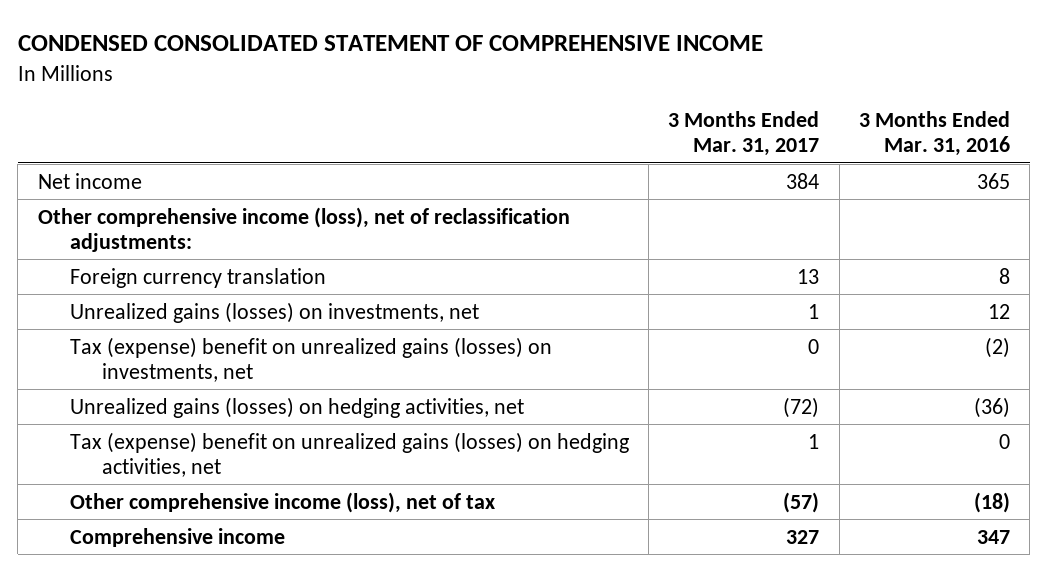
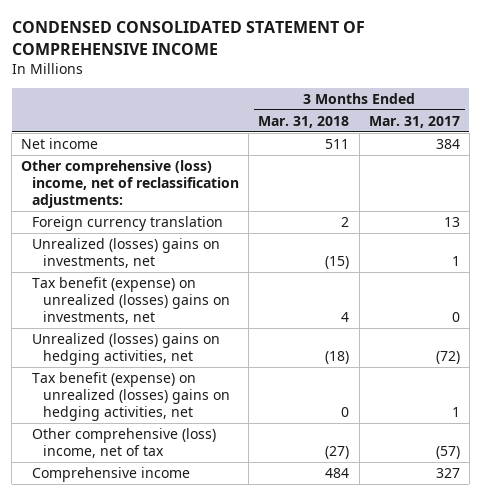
[859,111,1011,157] 3 Months Ended Mar. 31, 2016 -> none
none -> [258,115,350,128] Mar. 31, 2018
[37,206,570,252] Other comprehensive income (loss), net of reclassification adjustments: -> [21,160,240,209] Other comprehensive (loss) income, net of reclassification adjustments:
[69,301,479,323] Unrealized gains (losses) on investments, net -> [32,238,221,269] Unrealized (losses) gains on investments, net
[69,336,552,382] Tax (expense) benefit on unrealized gains (losses) on investments, net -> [32,277,230,325] Tax benefit (expense) on unrealized (losses) gains on investments, net
[69,396,524,418] Unrealized gains (losses) on hedging activities, net -> [32,333,221,366] Unrealized (losses) gains on hedging activities, net
[69,431,629,477] Tax (expense) benefit on unrealized gains (losses) on hedging activities, net -> [32,372,230,422] Tax benefit (expense) on unrealized (losses) gains on hedging activities, net
[69,491,495,513] Other comprehensive income (loss), net of tax -> [32,428,217,459] Other comprehensive (loss) income, net of tax

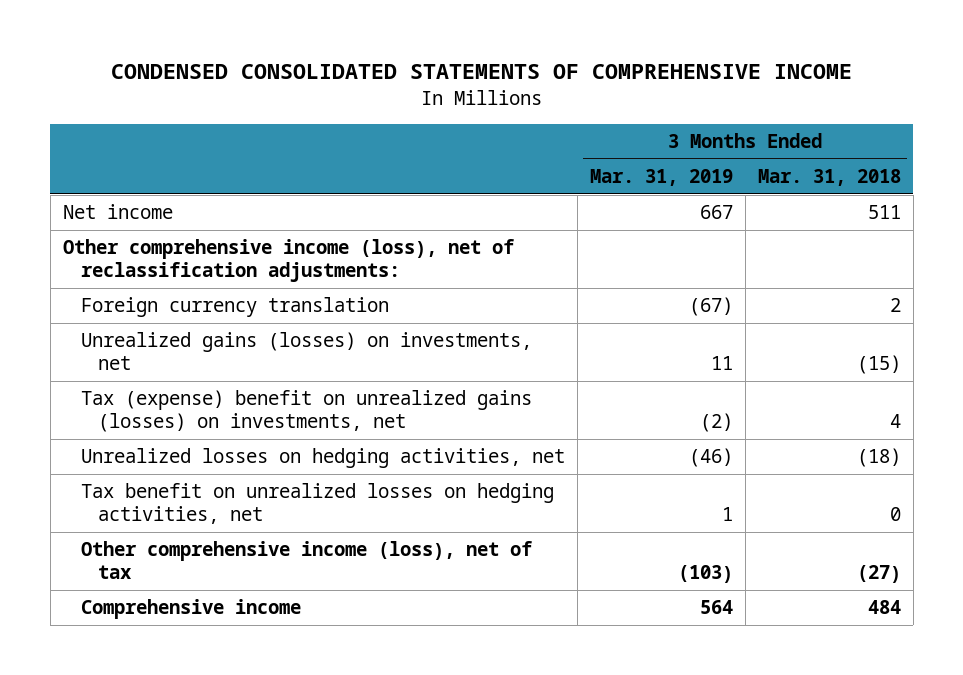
[11,21,365,55] CONDENSED CONSOLIDATED STATEMENT OF COMPREHENSIVE INCOME -> [110,64,852,80] CONDENSED CONSOLIDATED STATEMENTS OF COMPREHENSIVE INCOME
[368,115,460,128] Mar. 31, 2017 -> none
none -> [589,169,733,187] Mar. 31, 2019
[21,160,240,209] Other comprehensive (loss) income, net of reclassification adjustments: -> [62,239,515,283] Other comprehensive income (loss), net of reclassification adjustments:
[32,238,221,269] Unrealized (losses) gains on investments, net -> [80,332,532,371] Unrealized gains (losses) on investments, net
[32,277,230,325] Tax benefit (expense) on unrealized (losses) gains on investments, net -> [80,390,532,433] Tax (expense) benefit on unrealized gains (losses) on investments, net
[32,333,221,366] Unrealized (losses) gains on hedging activities, net -> [80,448,565,469] Unrealized losses on hedging activities, net
[32,372,230,422] Tax benefit (expense) on unrealized (losses) gains on hedging activities, net -> [80,483,554,525] Tax benefit on unrealized losses on hedging activities, net
[32,428,217,459] Other comprehensive (loss) income, net of tax -> [80,541,533,580] Other comprehensive income (loss), net of tax

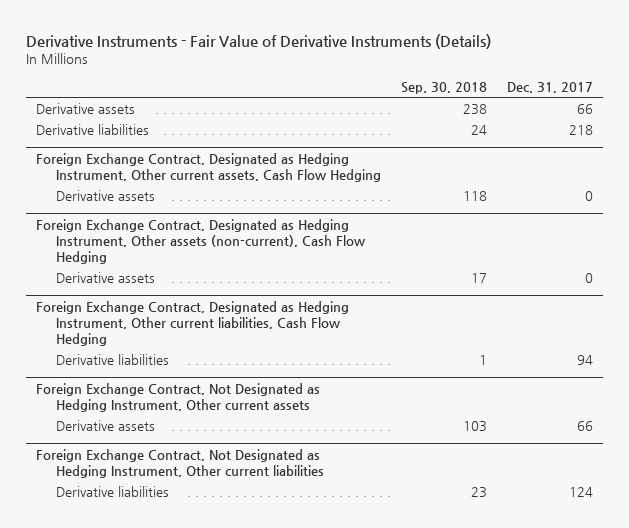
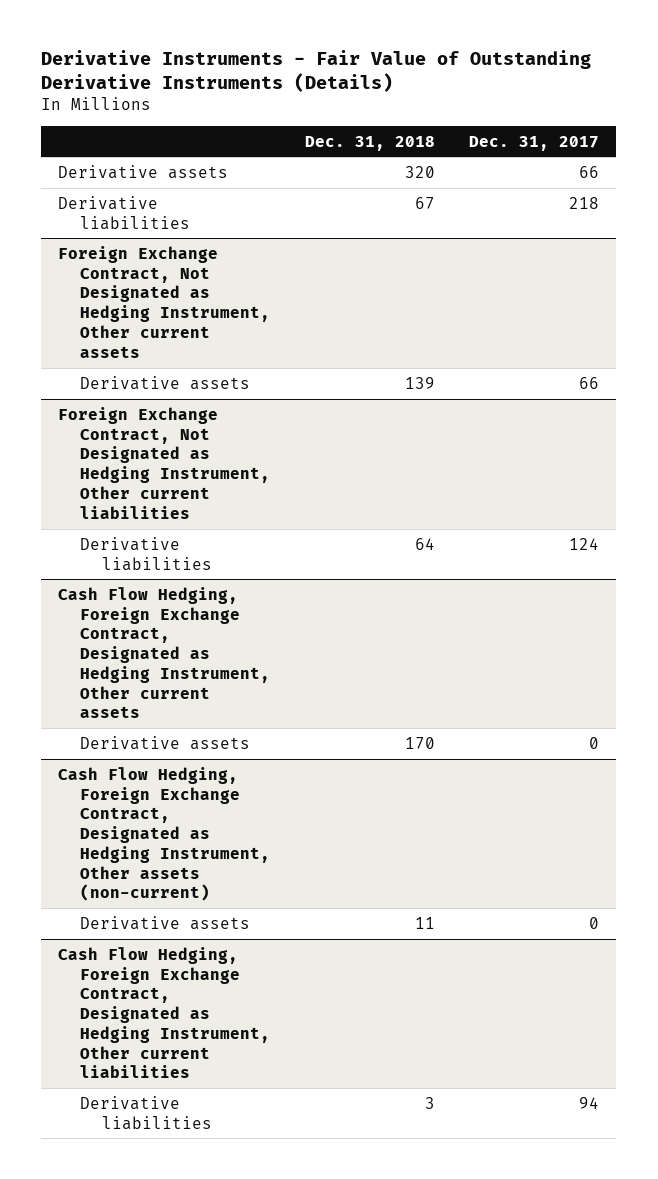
[25,33,491,49] Derivative Instruments - Fair Value of Derivative Instruments (Details) -> [41,50,592,93] Derivative Instruments - Fair Value of Outstanding Derivative Instruments (Details)
[400,82,487,95] Sep. 30, 2018 -> none
none -> [304,135,435,151] Dec. 31, 2018
[35,153,381,182] Foreign Exchange Contract, Designated as Hedging Instrument, Other current assets, Cash Flow Hedging -> none
[55,190,155,202] Derivative assets -> none
[35,219,366,264] Foreign Exchange Contract, Designated as Hedging Instrument, Other assets (non-current), Cash Flow Hedging -> none
[55,272,155,284] Derivative assets -> none
[35,301,349,346] Foreign Exchange Contract, Designated as Hedging Instrument, Other current liabilities, Cash Flow Hedging -> none
[55,354,169,366] Derivative liabilities -> none
none -> [58,586,271,719] Cash Flow Hedging, Foreign Exchange Contract, Designated as Hedging Instrument, Other current assets
none -> [80,735,251,750] Derivative assets
none -> [58,766,271,902] Cash Flow Hedging, Foreign Exchange Contract, Designated as Hedging Instrument, Other assets (non-current)
none -> [80,915,251,930] Derivative assets
none -> [58,946,271,1079] Cash Flow Hedging, Foreign Exchange Contract, Designated as Hedging Instrument, Other current liabilities
none -> [80,1095,212,1130] Derivative liabilities

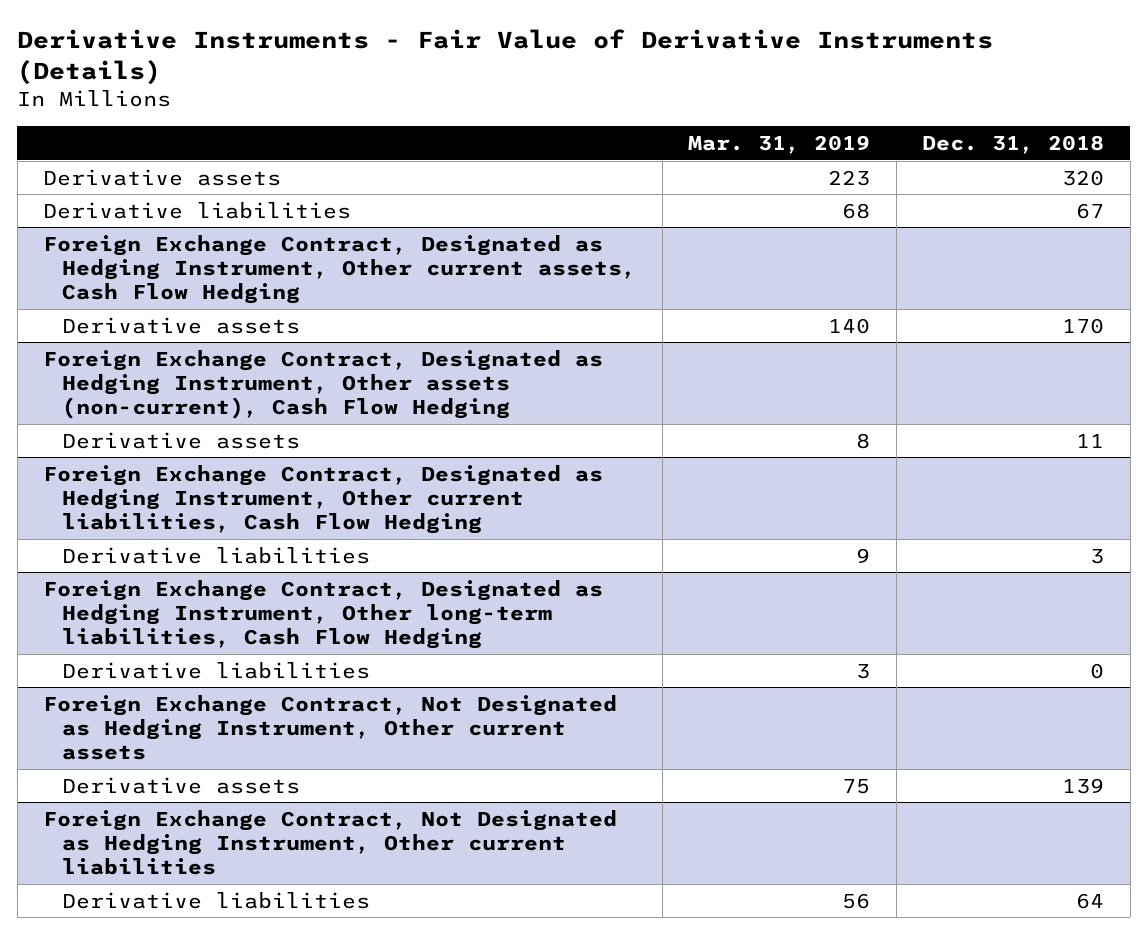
[41,50,592,93] Derivative Instruments - Fair Value of Outstanding Derivative Instruments (Details) -> [17,29,994,86] Derivative Instruments - Fair Value of Derivative Instruments (Details)
[469,135,600,151] Dec. 31, 2017 -> none
none -> [688,135,871,155] Mar. 31, 2019
none -> [43,234,637,304] Foreign Exchange Contract, Designated as Hedging Instrument, Other current assets, Cash Flow Hedging
none -> [62,316,301,334] Derivative assets
none -> [43,349,604,419] Foreign Exchange Contract, Designated as Hedging Instrument, Other assets (non-current), Cash Flow Hedging
none -> [62,431,301,449] Derivative assets
none -> [43,464,604,534] Foreign Exchange Contract, Designated as Hedging Instrument, Other current liabilities, Cash Flow Hedging
none -> [62,546,371,564] Derivative liabilities
none -> [43,579,604,649] Foreign Exchange Contract, Designated as Hedging Instrument, Other long-term liabilities, Cash Flow Hedging
none -> [62,661,371,679] Derivative liabilities
[58,586,271,719] Cash Flow Hedging, Foreign Exchange Contract, Designated as Hedging Instrument, Other current assets -> none
[80,735,251,750] Derivative assets -> none
[58,766,271,902] Cash Flow Hedging, Foreign Exchange Contract, Designated as Hedging Instrument, Other assets (non-current) -> none
[80,915,251,930] Derivative assets -> none
[58,946,271,1079] Cash Flow Hedging, Foreign Exchange Contract, Designated as Hedging Instrument, Other current liabilities -> none
[80,1095,212,1130] Derivative liabilities -> none

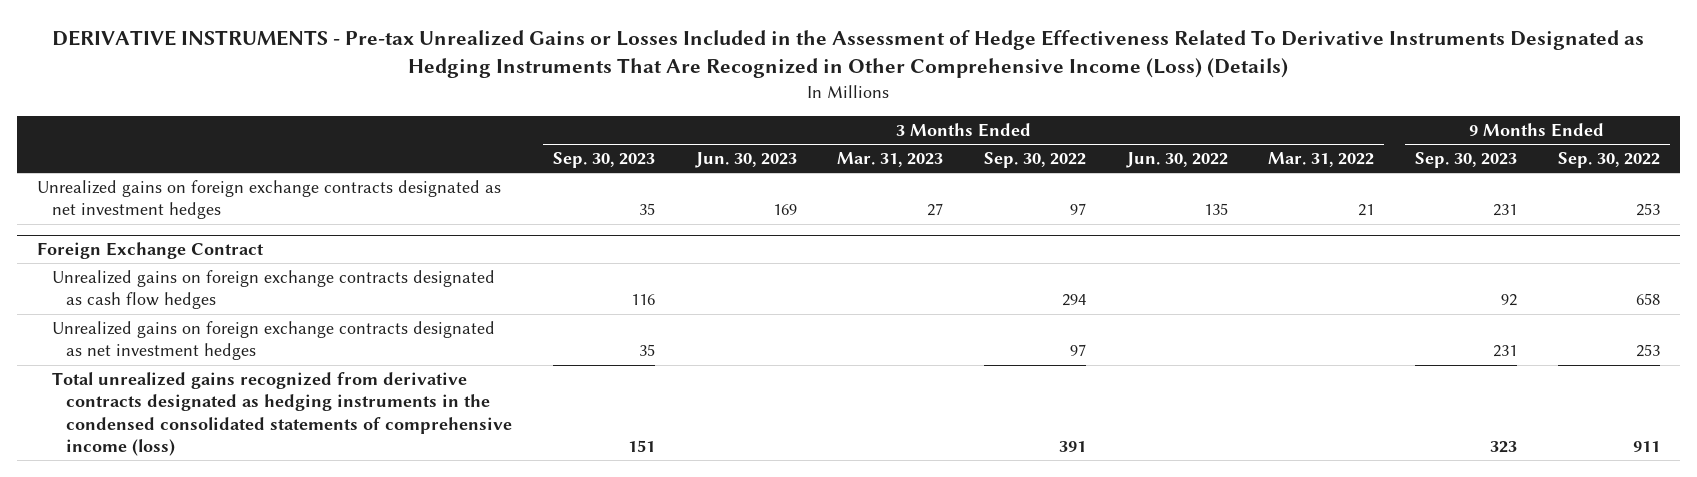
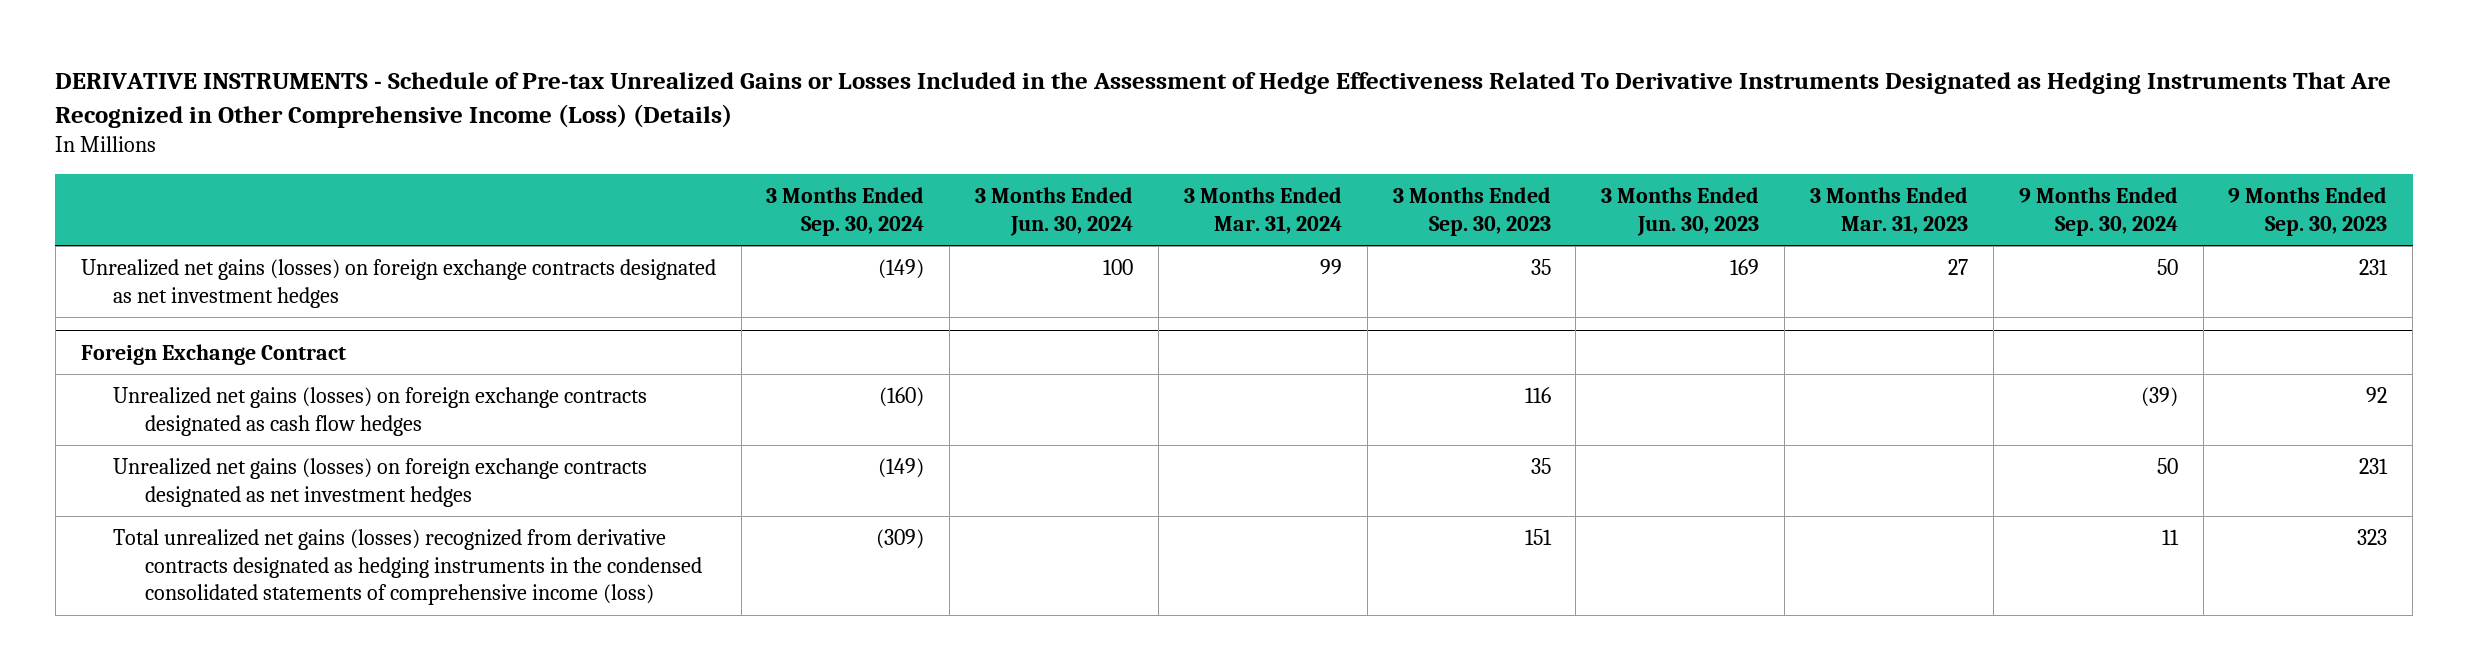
[52,30,1645,79] DERIVATIVE INSTRUMENTS - Pre-tax Unrealized Gains or Losses Included in the Assessment of Hedge Effectiveness Related To Derivative Instruments Designated as Hedging Instruments That Are Recognized in Other Comprehensive Income (Loss) (Details) -> [55,72,2392,128] DERIVATIVE INSTRUMENTS - Schedule of Pre-tax Unrealized Gains or Losses Included in the Assessment of Hedge Effectiveness Related To Derivative Instruments Designated as Hedging Instruments That Are Recognized in Other Comprehensive Income (Loss) (Details)
[983,152,1086,169] Sep. 30, 2022 -> none
[1125,152,1228,169] Jun. 30, 2022 -> none
[1268,152,1375,168] Mar. 31, 2022 -> none
[1557,152,1660,169] Sep. 30, 2022 -> none
none -> [766,187,925,236] 3 Months Ended Sep. 30, 2024
none -> [975,187,1134,236] 3 Months Ended Jun. 30, 2024
none -> [1183,187,1342,234] 3 Months Ended Mar. 31, 2024
none -> [2018,187,2178,236] 9 Months Ended Sep. 30, 2024
[37,180,502,220] Unrealized gains on foreign exchange contracts designated as net investment hedges -> [80,259,716,308] Unrealized net gains (losses) on foreign exchange contracts designated as net investment hedges
[51,270,495,310] Unrealized gains on foreign exchange contracts designated as cash flow hedges -> [112,387,647,436] Unrealized net gains (losses) on foreign exchange contracts designated as cash flow hedges
[51,321,495,361] Unrealized gains on foreign exchange contracts designated as net investment hedges -> [112,458,647,507] Unrealized net gains (losses) on foreign exchange contracts designated as net investment hedges
[51,372,513,457] Total unrealized gains recognized from derivative contracts designated as hedging instruments in the condensed consolidated statements of comprehensive income (loss) -> [112,529,702,606] Total unrealized net gains (losses) recognized from derivative contracts designated as hedging instruments in the condensed consolidated statements of comprehensive income (loss)

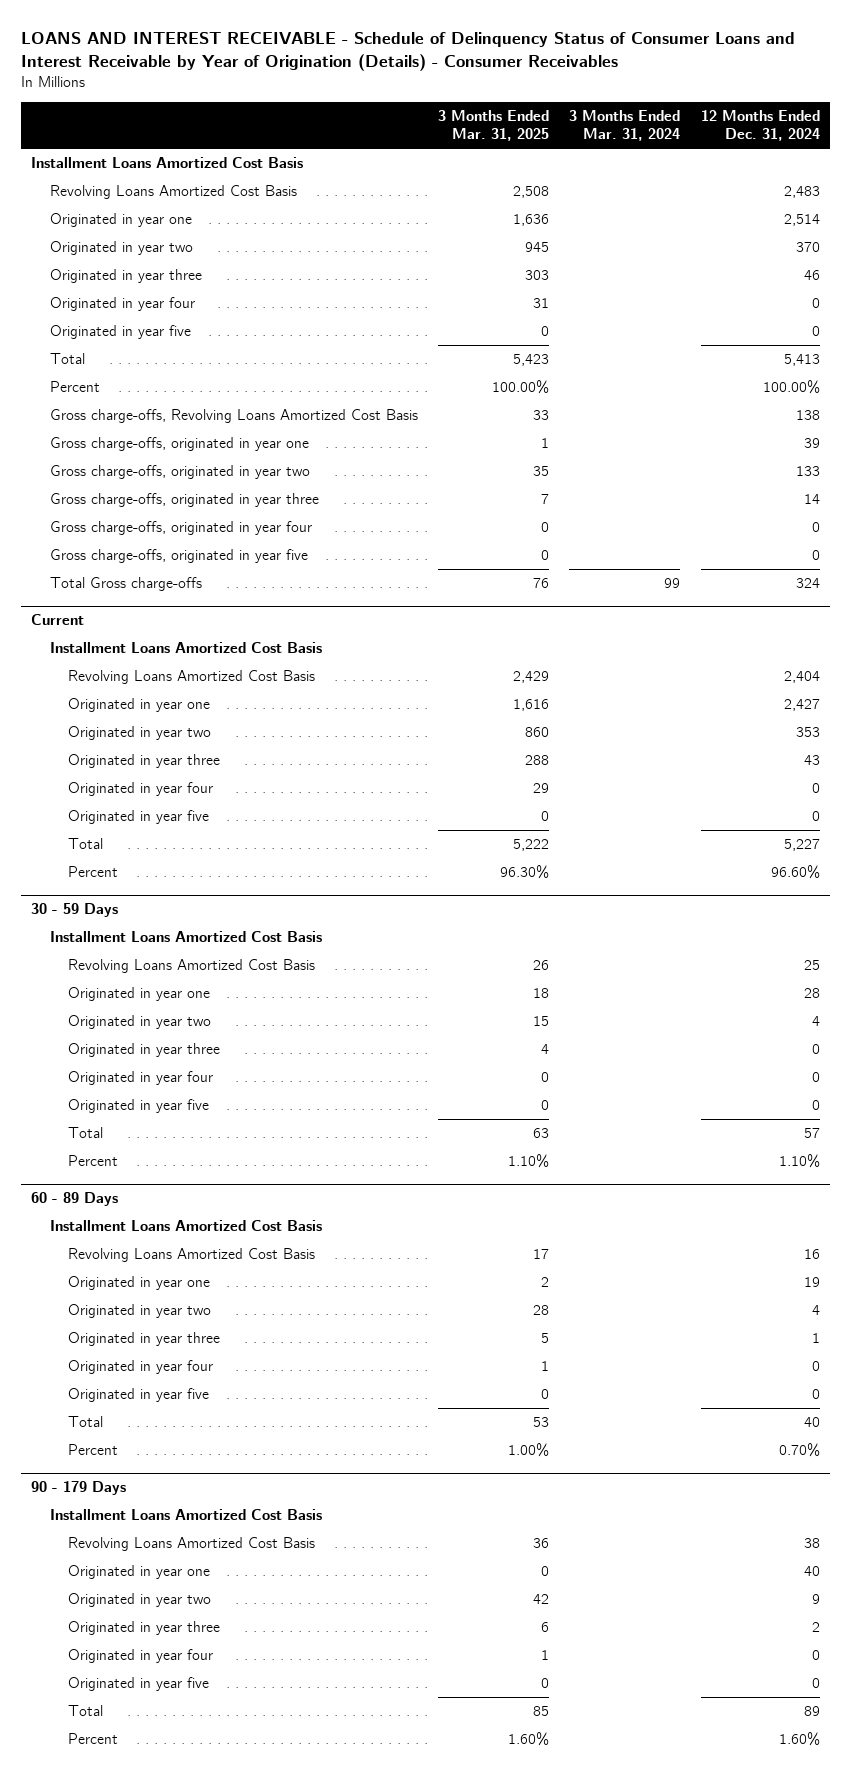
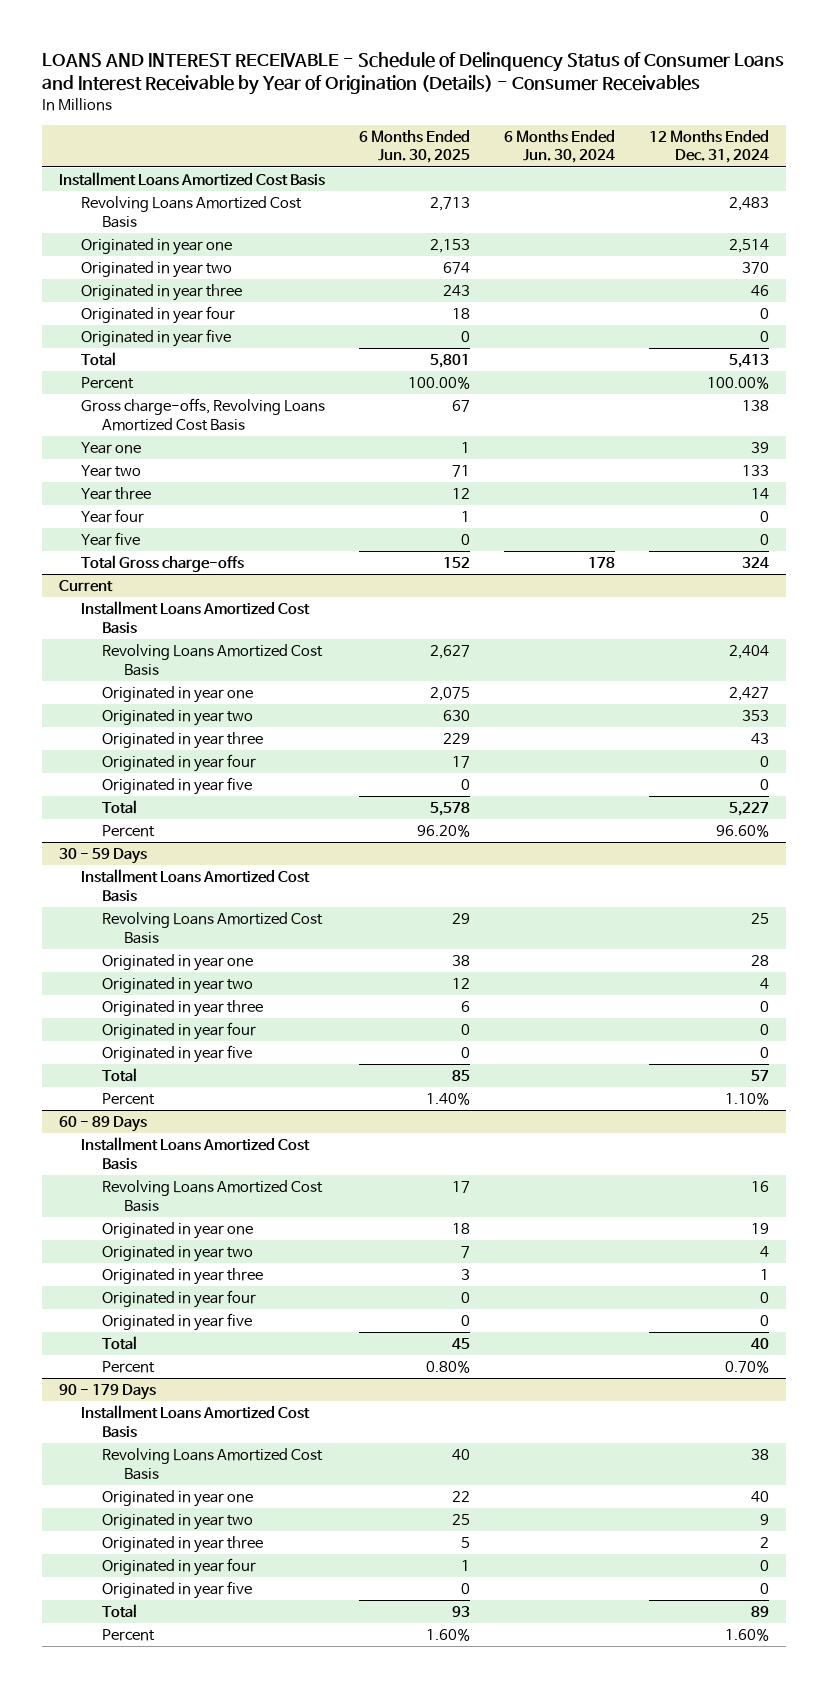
[438,110,550,142] 3 Months Ended Mar. 31, 2025 -> none
[569,110,681,142] 3 Months Ended Mar. 31, 2024 -> none
none -> [359,129,471,164] 6 Months Ended Jun. 30, 2025
none -> [504,129,616,164] 6 Months Ended Jun. 30, 2024
[49,437,309,452] Gross charge-offs, originated in year one -> [80,442,141,455] Year one
[49,465,310,480] Gross charge-offs, originated in year two -> [80,465,141,478] Year two
[49,493,319,508] Gross charge-offs, originated in year three -> [80,487,151,501] Year three
[49,521,312,536] Gross charge-offs, originated in year four -> [80,509,144,524] Year four
[49,549,308,564] Gross charge-offs, originated in year five -> [80,532,140,547] Year five

